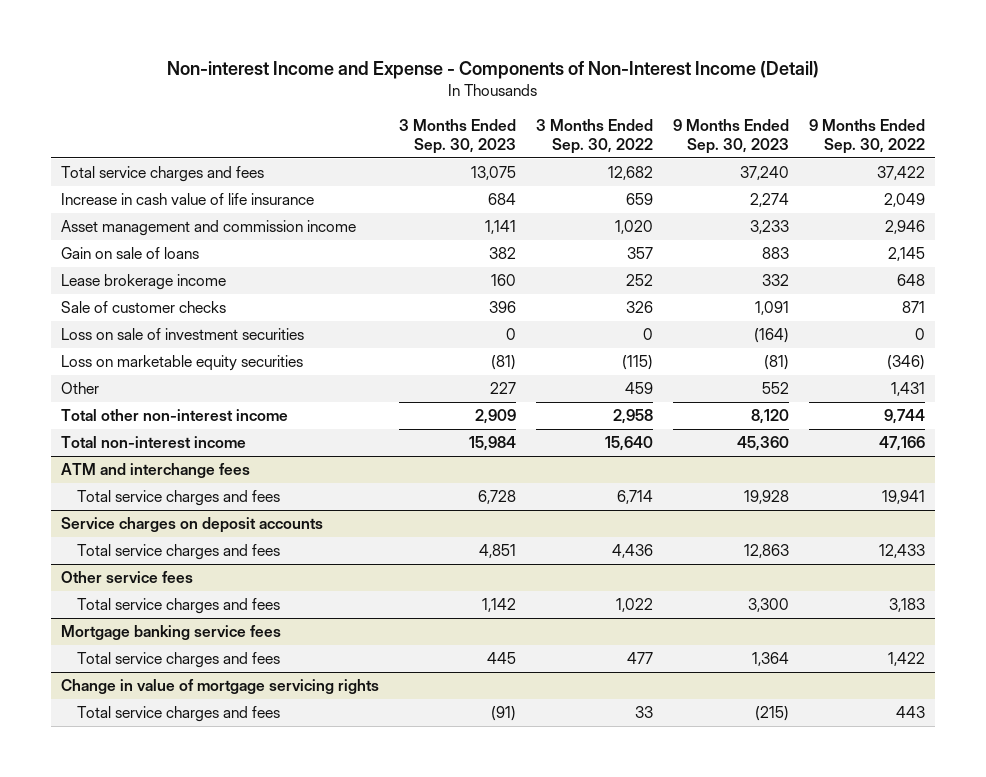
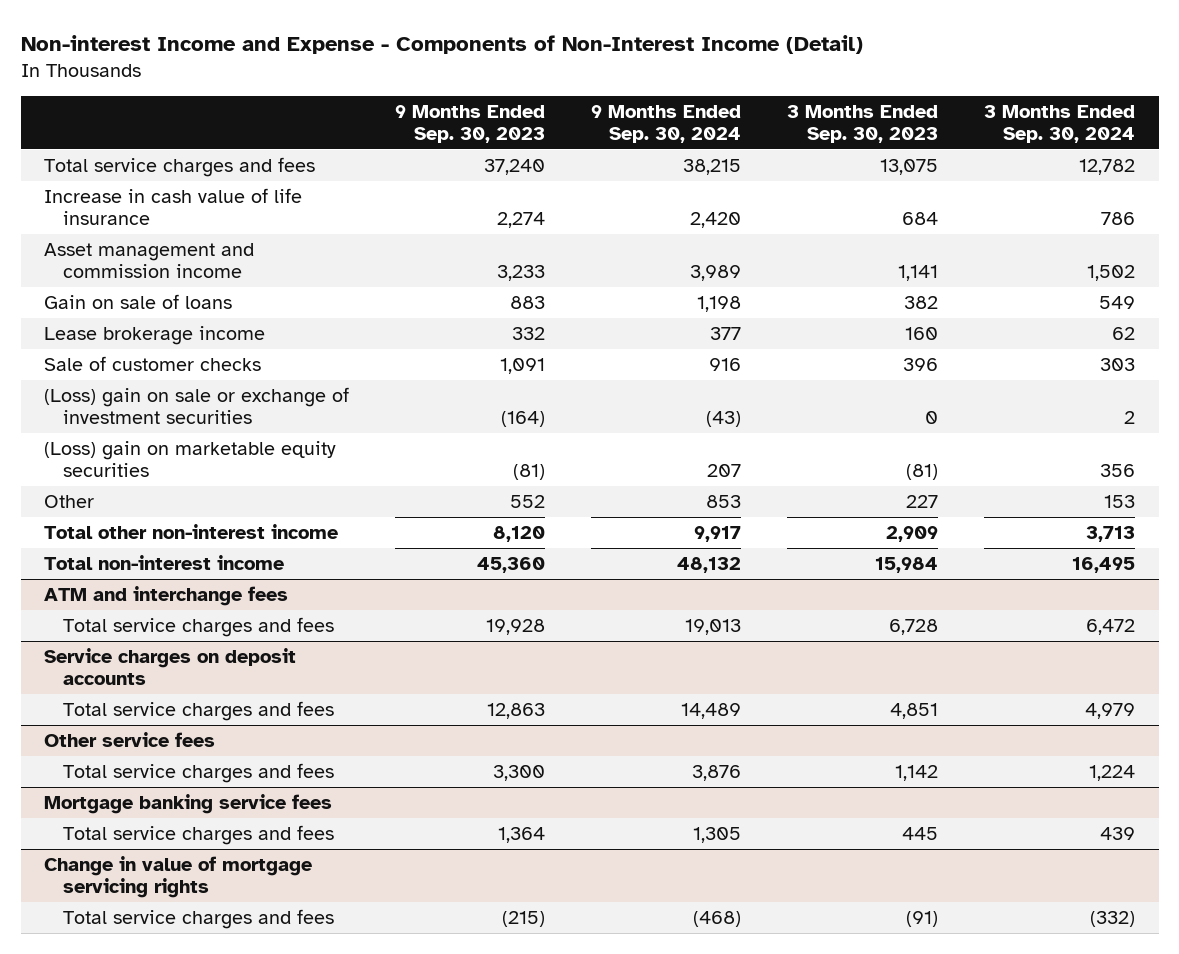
[536,118,654,154] 3 Months Ended Sep. 30, 2022 -> none
[808,118,925,154] 9 Months Ended Sep. 30, 2022 -> none
none -> [591,104,742,143] 9 Months Ended Sep. 30, 2024
none -> [984,104,1136,143] 3 Months Ended Sep. 30, 2024
[61,328,305,341] Loss on sale of investment securities -> [43,386,349,425] (Loss) gain on sale or exchange of investment securities
[61,355,304,372] Loss on marketable equity securities -> [43,440,336,478] (Loss) gain on marketable equity securities

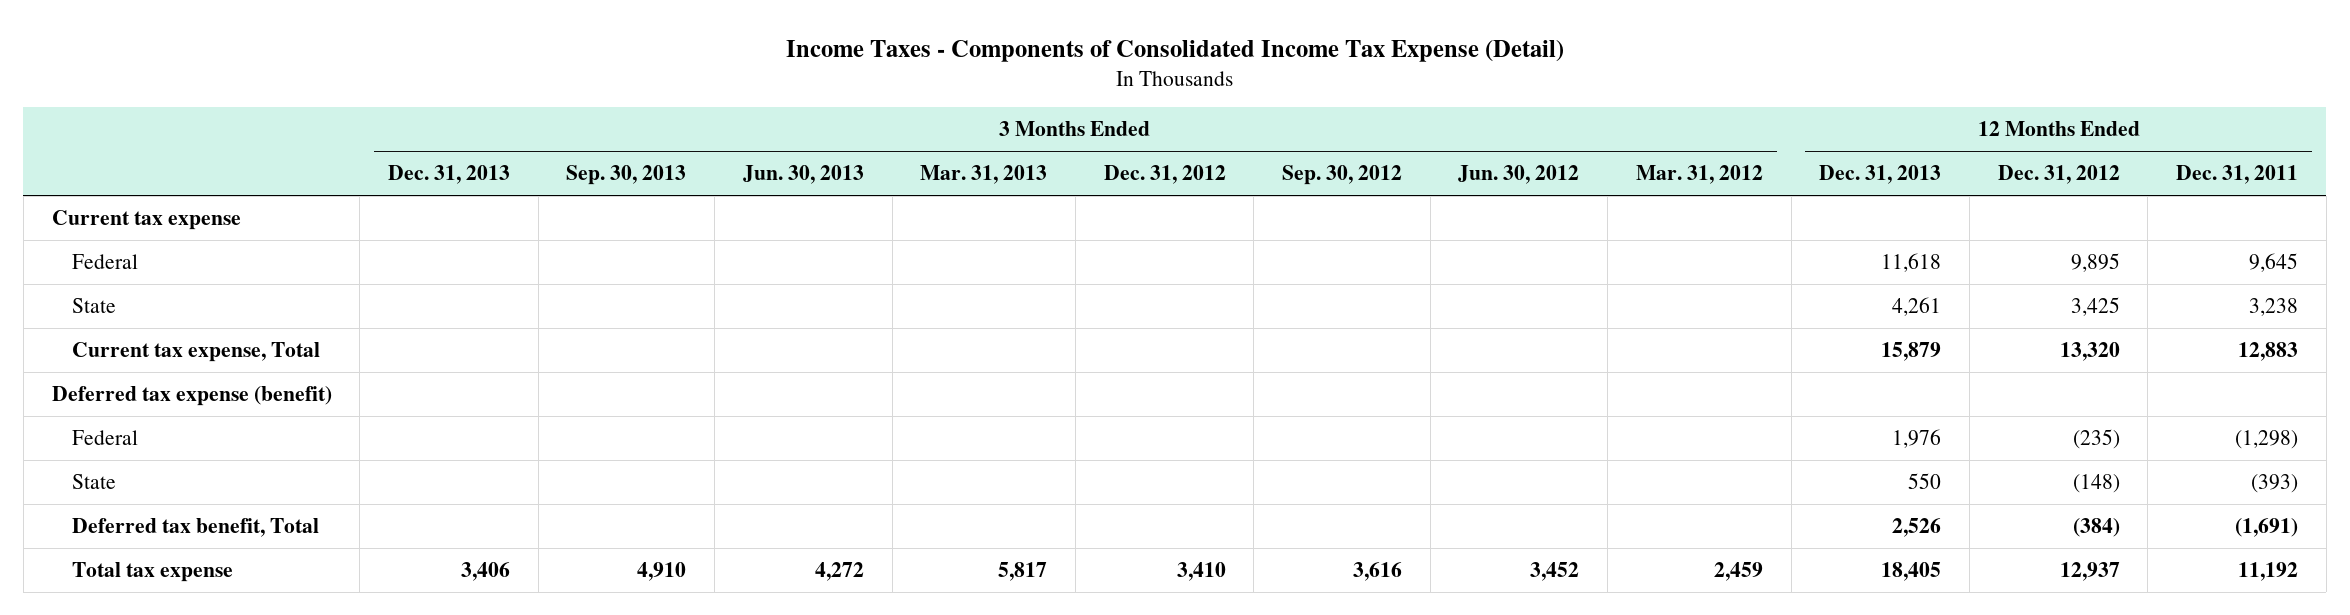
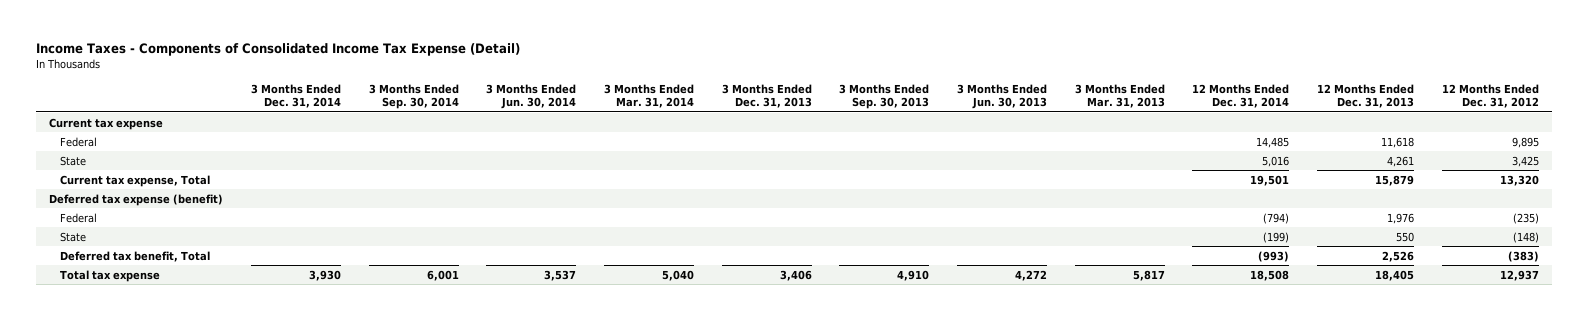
[1103,165,1226,185] Dec. 31, 2012 -> none
[1282,165,1403,186] Sep. 30, 2012 -> none
[1458,165,1580,185] Jun. 30, 2012 -> none
[1635,165,1763,185] Mar. 31, 2012 -> none
[2175,165,2298,185] Dec. 31, 2011 -> none
none -> [251,83,342,109] 3 Months Ended Dec. 31, 2014
none -> [368,83,459,110] 3 Months Ended Sep. 30, 2014
none -> [486,83,577,110] 3 Months Ended Jun. 30, 2014
none -> [603,83,694,109] 3 Months Ended Mar. 31, 2014
none -> [1192,83,1290,109] 12 Months Ended Dec. 31, 2014
[2072,518,2120,538] (384) -> [1507,250,1539,262] (383)

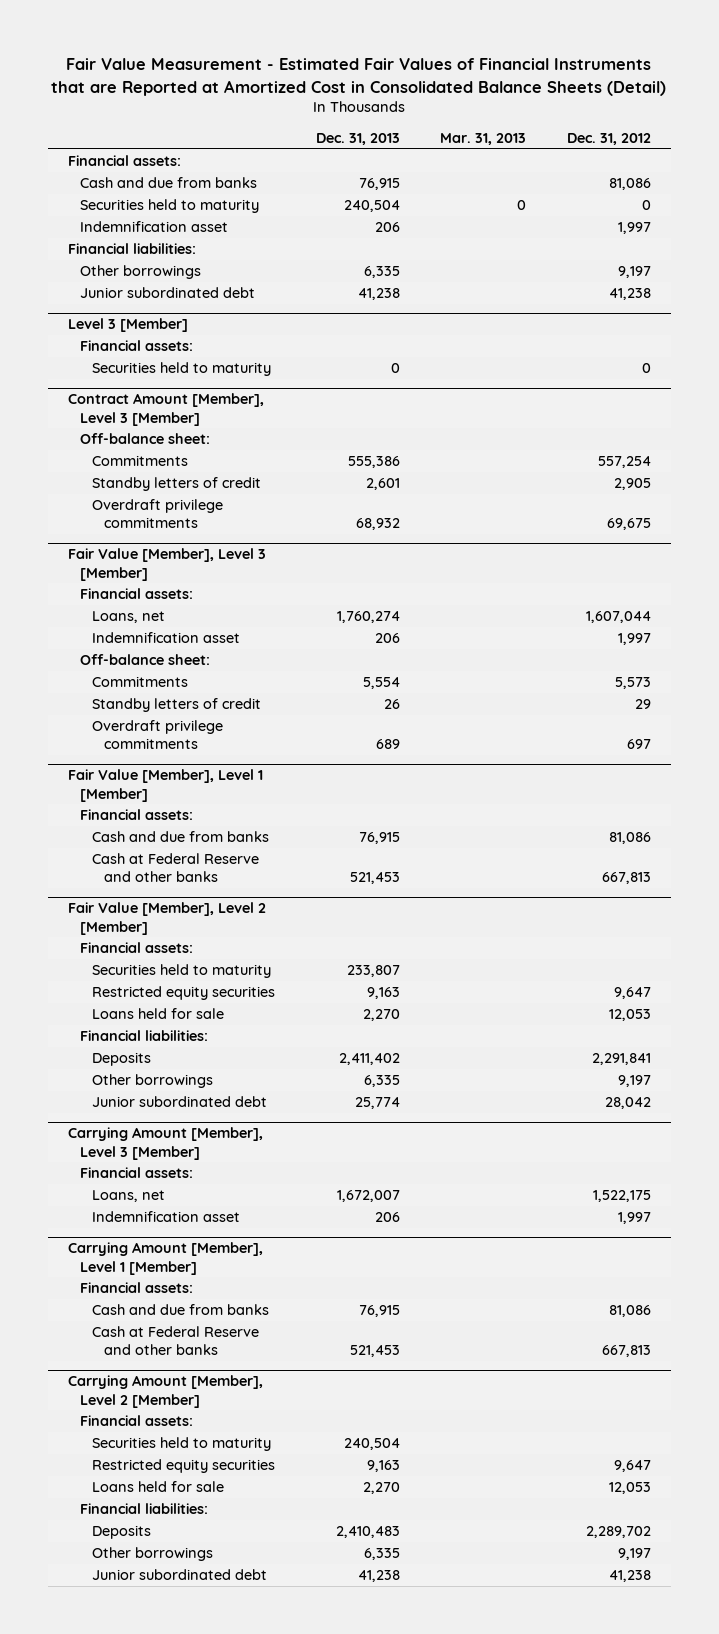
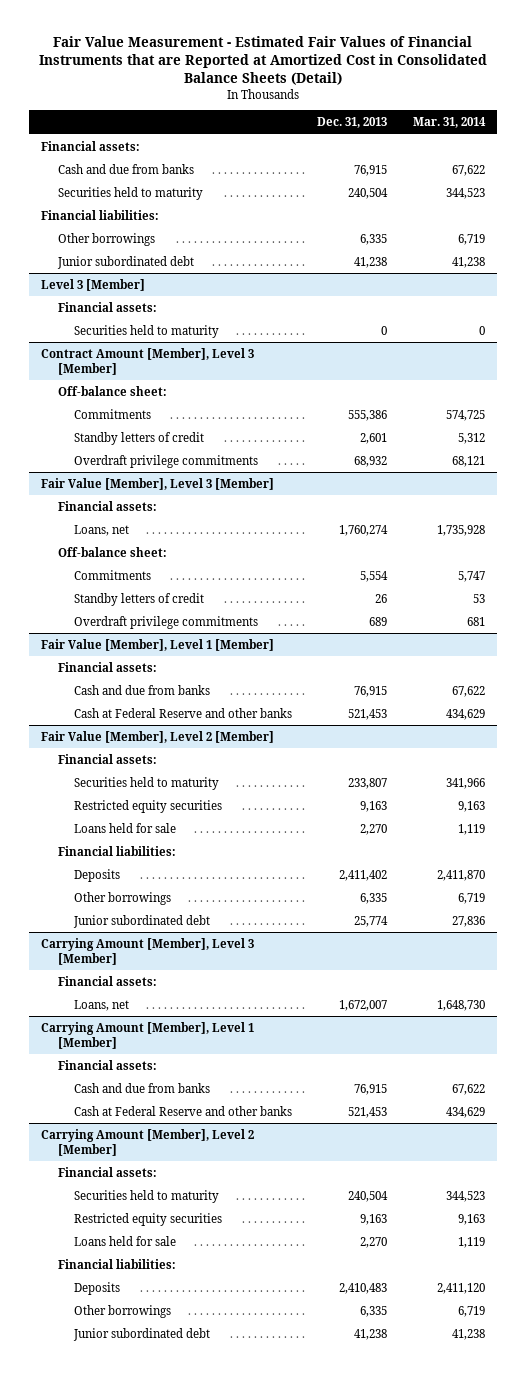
[440,132,527,145] Mar. 31, 2013 -> none
[566,132,651,145] Dec. 31, 2012 -> none
none -> [412,117,486,129] Mar. 31, 2014
[79,221,228,233] Indemnification asset -> none
[91,632,240,644] Indemnification asset -> none
[91,1211,240,1223] Indemnification asset -> none

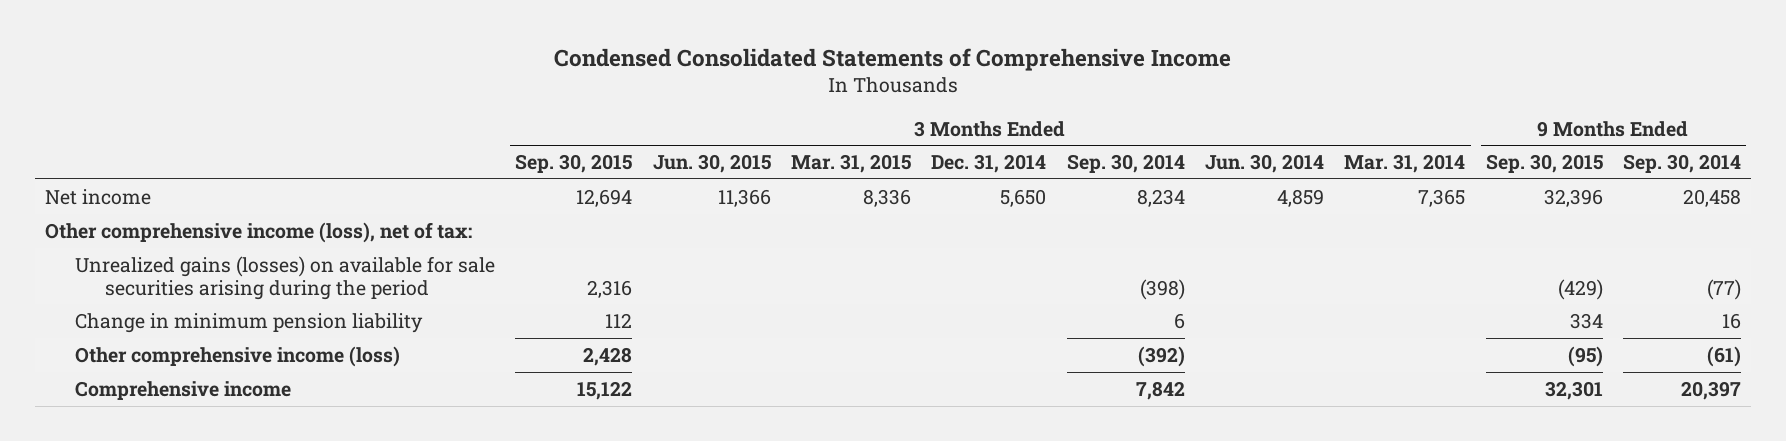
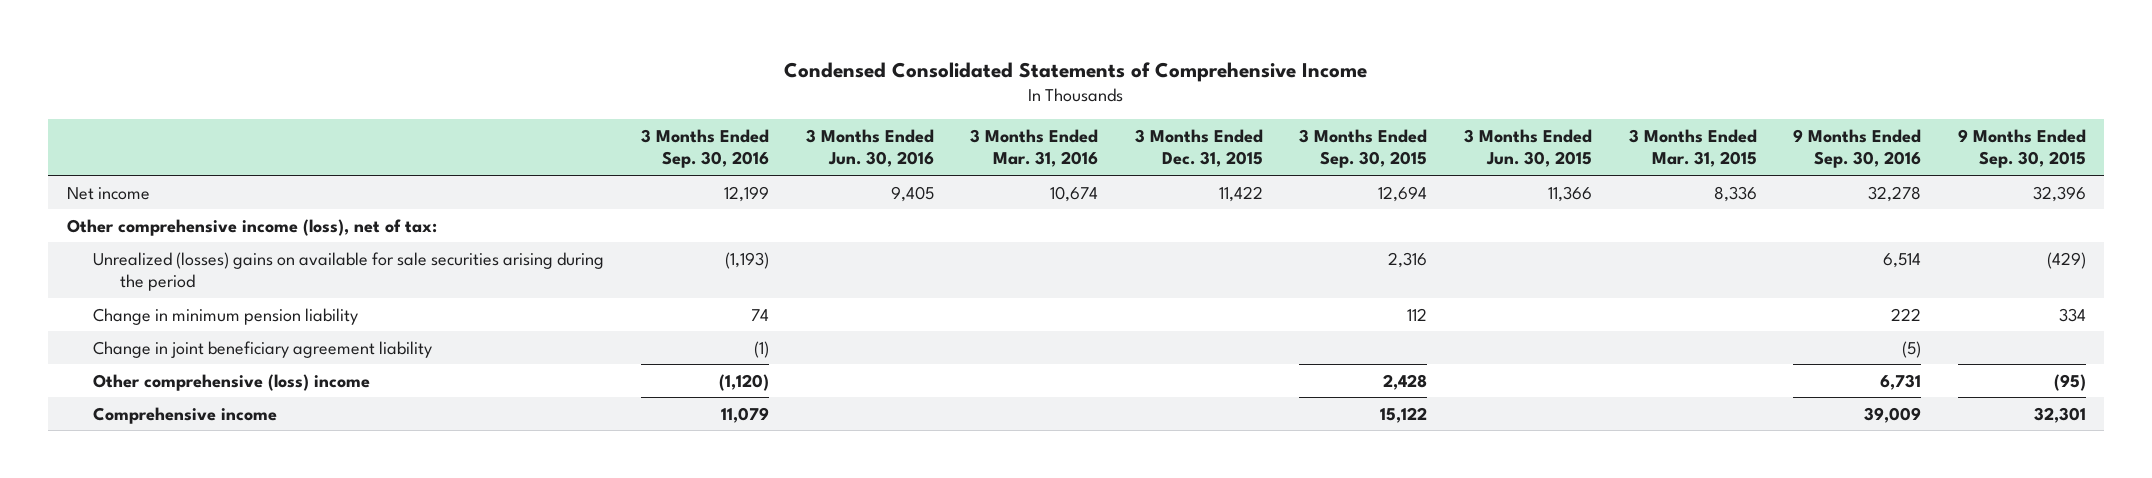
[931,154,1047,174] Dec. 31, 2014 -> none
[1066,154,1185,174] Sep. 30, 2014 -> none
[1205,154,1325,174] Jun. 30, 2014 -> none
[1344,154,1466,174] Mar. 31, 2014 -> none
[1623,154,1742,174] Sep. 30, 2014 -> none
none -> [640,128,769,169] 3 Months Ended Sep. 30, 2016
none -> [805,128,934,168] 3 Months Ended Jun. 30, 2016
none -> [970,128,1099,168] 3 Months Ended Mar. 31, 2016
none -> [1134,128,1263,168] 3 Months Ended Dec. 31, 2015
none -> [1793,128,1922,169] 9 Months Ended Sep. 30, 2016
[74,255,495,300] Unrealized gains (losses) on available for sale securities arising during the period -> [93,251,605,292] Unrealized (losses) gains on available for sale securities arising during the period
none -> [93,340,433,358] Change in joint beneficiary agreement liability
[74,345,400,367] Other comprehensive income (loss) -> [93,373,371,391] Other comprehensive (loss) income

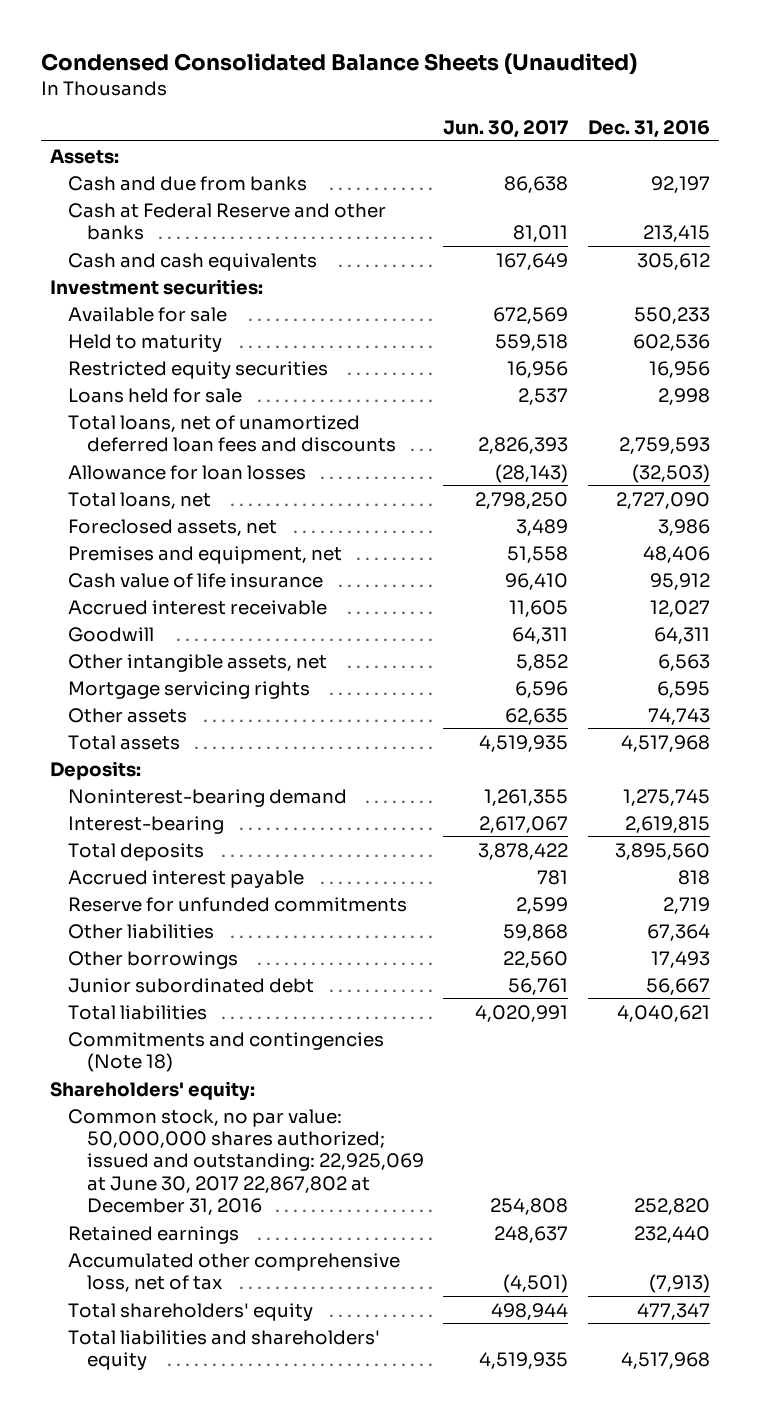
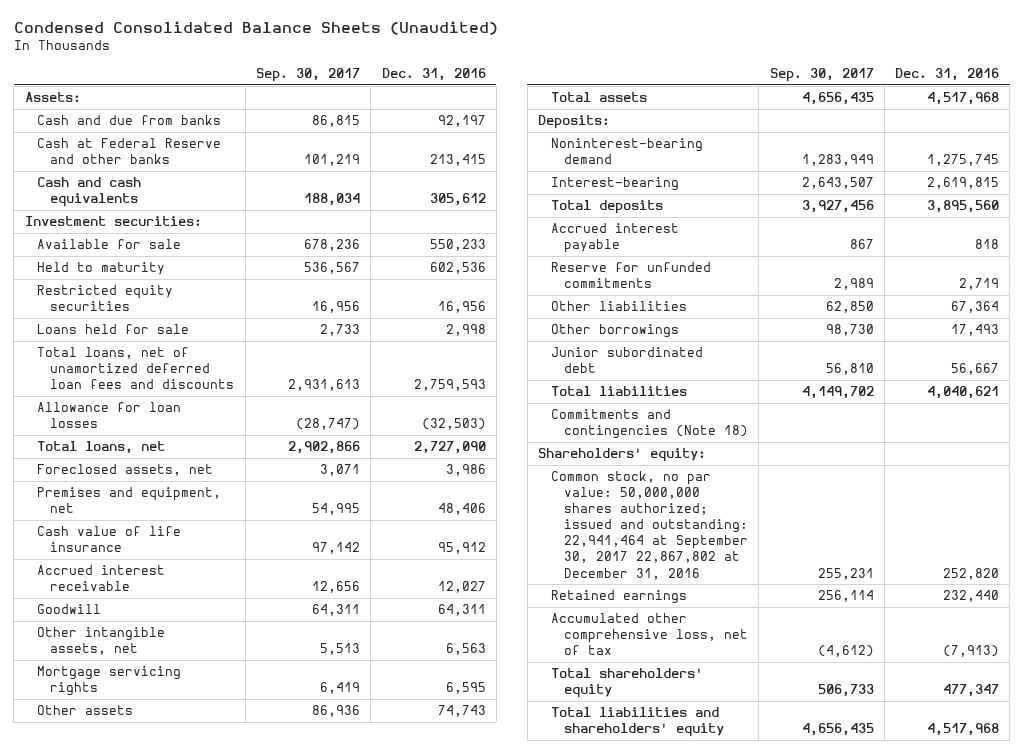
[443,120,569,139] Jun. 30, 2017 -> none
none -> [255,68,360,83] Sep. 30, 2017
[68,1108,424,1216] Common stock, no par value: 50,000,000 shares authorized; issued and outstanding: 22,925,069 at June 30, 2017 22,867,802 at December 31, 2016 -> [551,471,748,580] Common stock, no par value: 50,000,000 shares authorized; issued and outstanding: 22,941,464 at September 30, 2017 22,867,802 at December 31, 2016

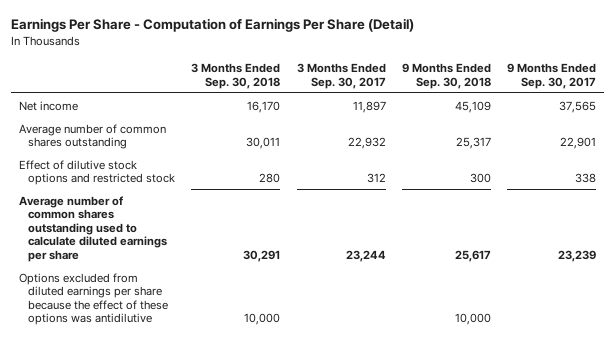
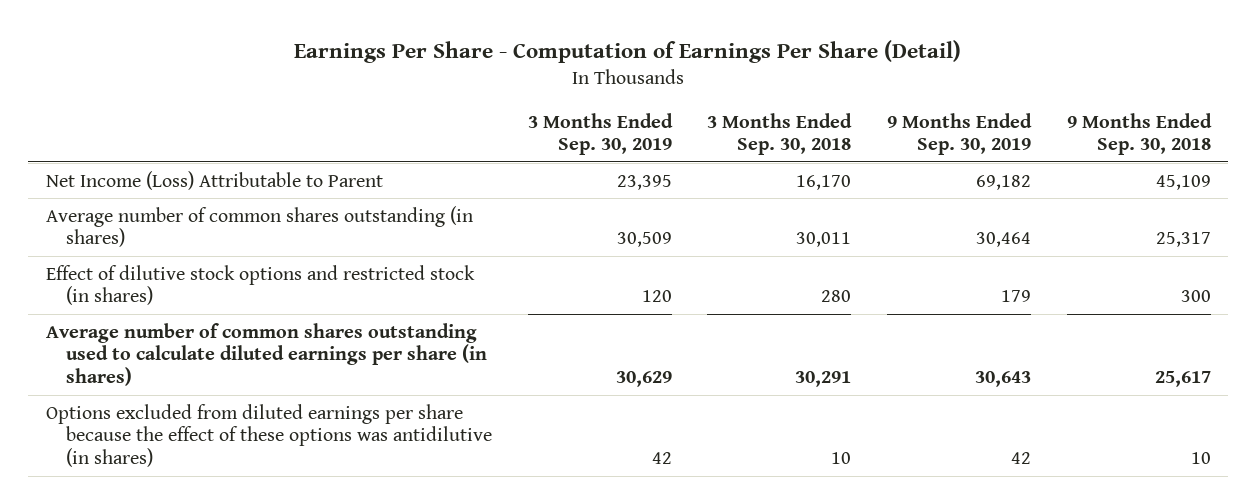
[296,63,386,89] 3 Months Ended Sep. 30, 2017 -> none
[507,63,597,89] 9 Months Ended Sep. 30, 2017 -> none
none -> [527,112,673,156] 3 Months Ended Sep. 30, 2019
none -> [886,112,1032,156] 9 Months Ended Sep. 30, 2019
[19,100,79,111] Net income -> [45,170,383,190] Net Income (Loss) Attributable to Parent
[19,123,167,150] Average number of common shares outstanding -> [45,205,473,248] Average number of common shares outstanding (in shares)
[19,159,176,186] Effect of dilutive stock options and restricted stock -> [45,264,475,306] Effect of dilutive stock options and restricted stock (in shares)
[19,195,168,262] Average number of common shares outstanding used to calculate diluted earnings per share -> [45,322,488,387] Average number of common shares outstanding used to calculate diluted earnings per share (in shares)
[19,272,169,326] Options excluded from diluted earnings per share because the effect of these options was antidilutive -> [45,403,493,468] Options excluded from diluted earnings per share because the effect of these options was antidilutive (in shares)
[244,313,281,326] 10,000 -> [831,452,852,465] 10
[454,313,491,326] 10,000 -> [1190,452,1211,465] 10

